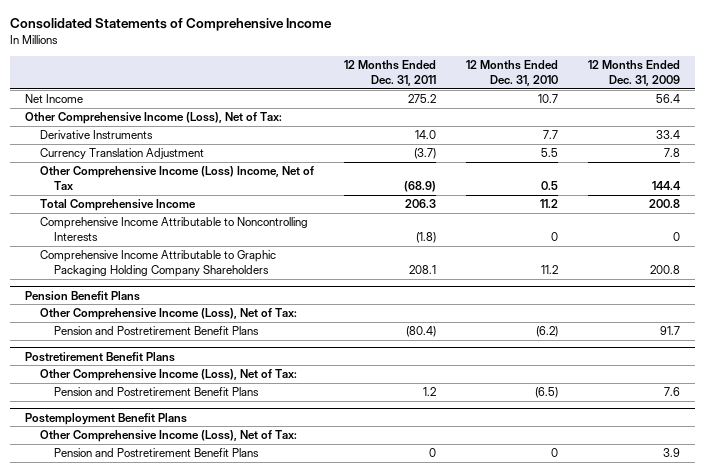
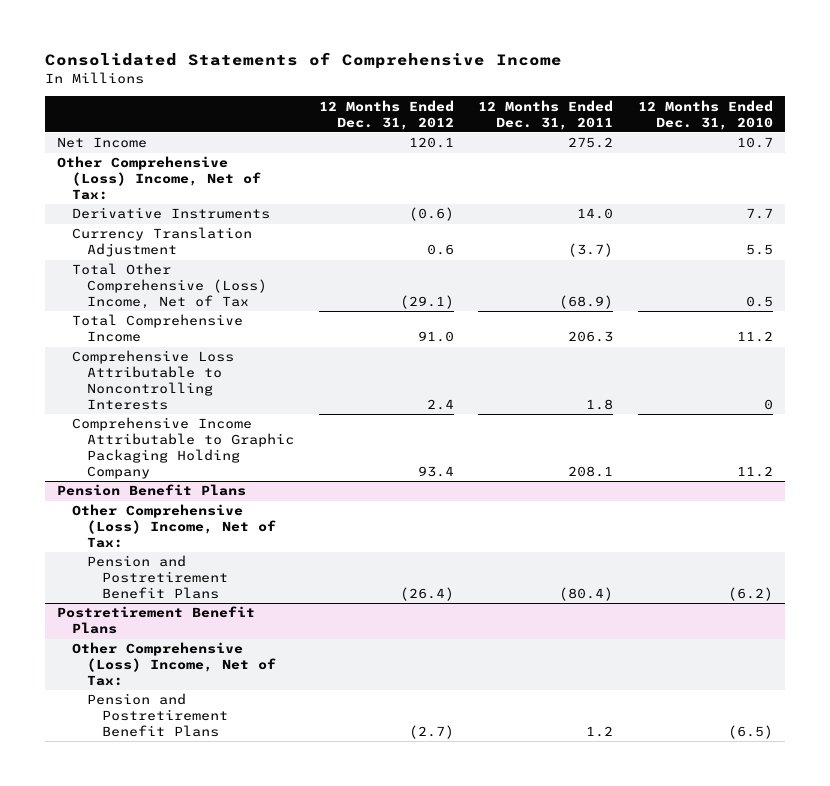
[588,60,681,87] 12 Months Ended Dec. 31, 2009 -> none
none -> [318,99,454,130] 12 Months Ended Dec. 31, 2012
[25,112,283,125] Other Comprehensive Income (Loss), Net of Tax: -> [56,156,262,201] Other Comprehensive (Loss) Income, Net of Tax:
[39,166,314,191] Other Comprehensive Income (Loss) Income, Net of Tax -> [72,263,268,310] Total Other Comprehensive (Loss) Income, Net of Tax
[39,217,308,242] Comprehensive Income Attributable to Noncontrolling Interests -> [72,350,235,411] Comprehensive Loss Attributable to Noncontrolling Interests
[415,232,436,244] (1.8) -> [586,399,614,411] 1.8
[39,250,276,278] Comprehensive Income Attributable to Graphic Packaging Holding Company Shareholders -> [72,417,295,480] Comprehensive Income Attributable to Graphic Packaging Holding Company
[39,308,297,321] Other Comprehensive Income (Loss), Net of Tax: -> [72,504,277,549] Other Comprehensive (Loss) Income, Net of Tax:
[39,369,297,382] Other Comprehensive Income (Loss), Net of Tax: -> [72,642,277,687] Other Comprehensive (Loss) Income, Net of Tax:
[25,412,188,425] Postemployment Benefit Plans -> none
[39,430,297,443] Other Comprehensive Income (Loss), Net of Tax: -> none
[54,448,260,458] Pension and Postretirement Benefit Plans -> none

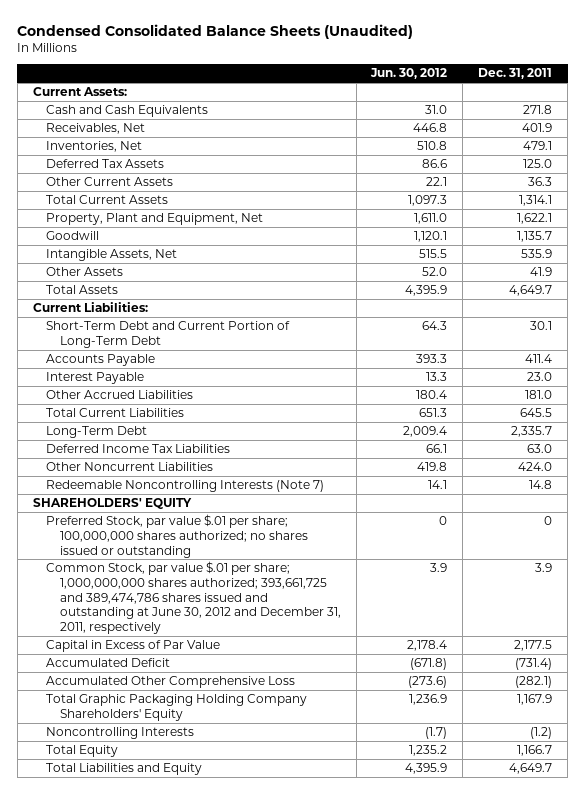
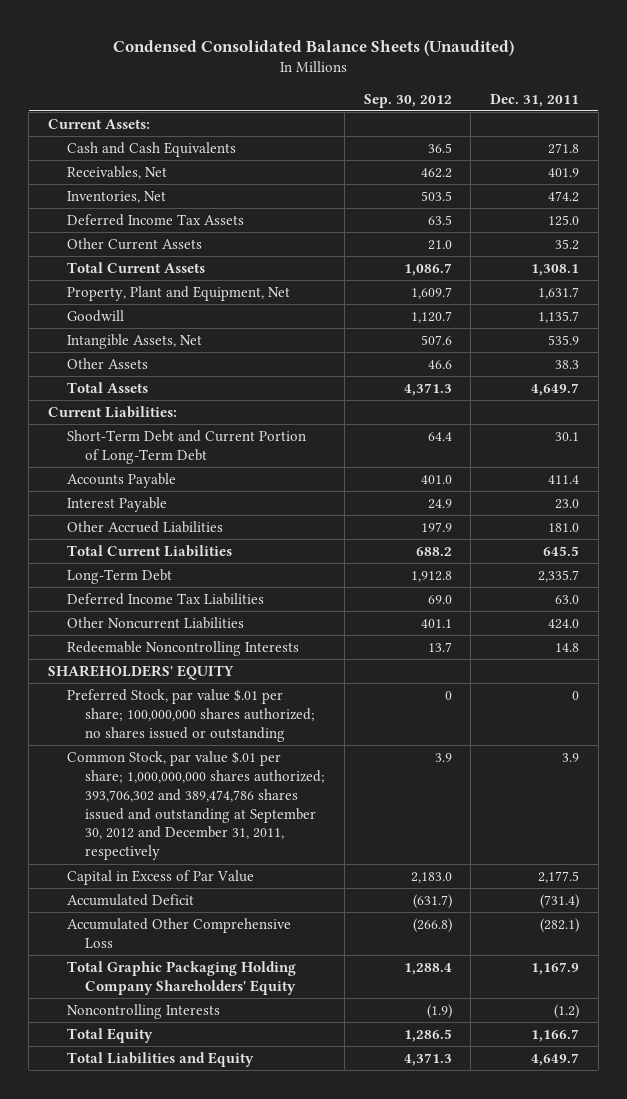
[370,68,448,80] Jun. 30, 2012 -> none
none -> [363,93,452,108] Sep. 30, 2012
[523,141,553,151] 479.1 -> [548,190,580,202] 474.2
[46,159,165,169] Deferred Tax Assets -> [66,213,244,226] Deferred Income Tax Assets
[528,177,553,187] 36.3 -> [555,238,580,250] 35.2
[519,195,553,207] 1,314.1 -> [531,263,580,276] 1,308.1
[517,213,553,225] 1,622.1 -> [538,286,580,299] 1,631.7
[530,267,553,277] 41.9 -> [555,359,580,369] 38.3
[46,480,325,493] Redeemable Noncontrolling Interests (Note 7) -> [66,640,299,656] Redeemable Noncontrolling Interests
[46,561,341,634] Common Stock, par value $.01 per share; 1,000,000,000 shares authorized; 393,661,725 and 389,474,786 shares issued and outstanding at June 30, 2012 and December 31, 2011, respectively -> [66,750,325,861] Common Stock, par value $.01 per share; 1,000,000,000 shares authorized; 393,706,302 and 389,474,786 shares issued and outstanding at September 30, 2012 and December 31, 2011, respectively

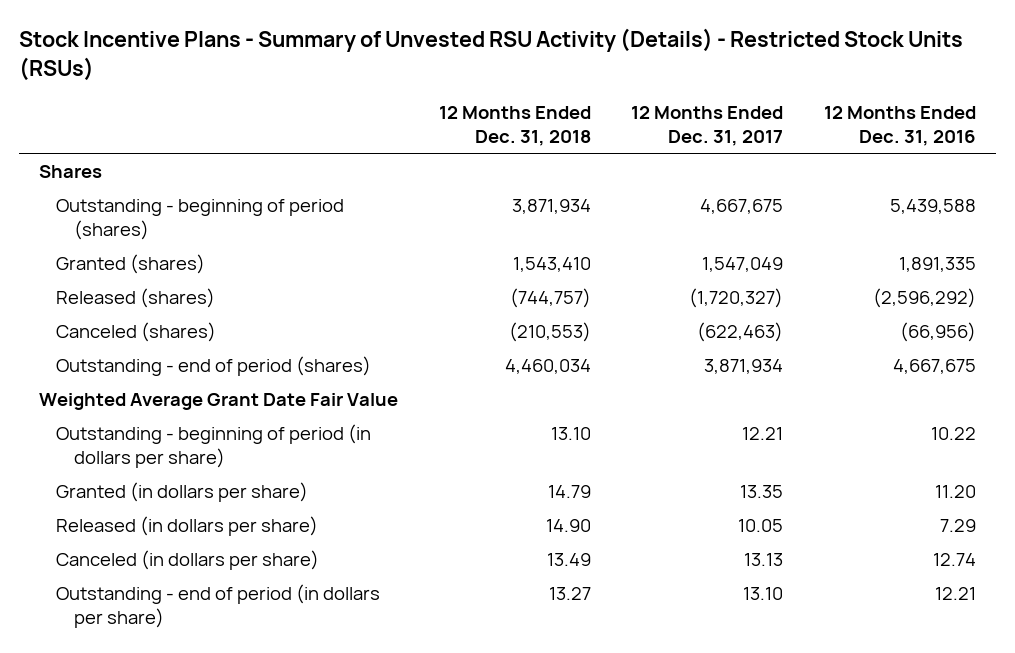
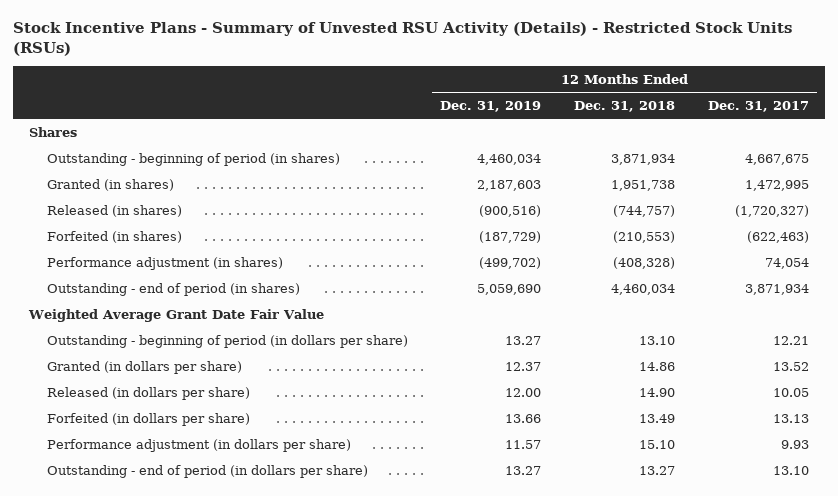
[823,105,976,146] 12 Months Ended Dec. 31, 2016 -> none
none -> [440,100,542,112] Dec. 31, 2019
[56,198,345,240] Outstanding - beginning of period (shares) -> [46,152,340,166] Outstanding - beginning of period (in shares)
[56,253,206,274] Granted (shares) -> [46,178,174,191] Granted (in shares)
[512,256,591,272] 1,543,410 -> [611,179,676,191] 1,951,738
[702,256,784,272] 1,547,049 -> [744,179,809,191] 1,472,995
[56,287,216,308] Released (shares) -> [46,204,182,217] Released (in shares)
[56,321,217,342] Canceled (shares) -> [46,230,182,243] Forfeited (in shares)
none -> [46,256,283,270] Performance adjustment (in shares)
[56,355,372,376] Outstanding - end of period (shares) -> [46,282,300,296] Outstanding - end of period (in shares)
[547,484,591,498] 14.79 -> [639,361,676,371] 14.86
[740,484,784,498] 13.35 -> [772,361,809,371] 13.52
[56,549,320,570] Canceled (in dollars per share) -> [46,412,250,426] Forfeited (in dollars per share)
none -> [46,438,351,452] Performance adjustment (in dollars per share)

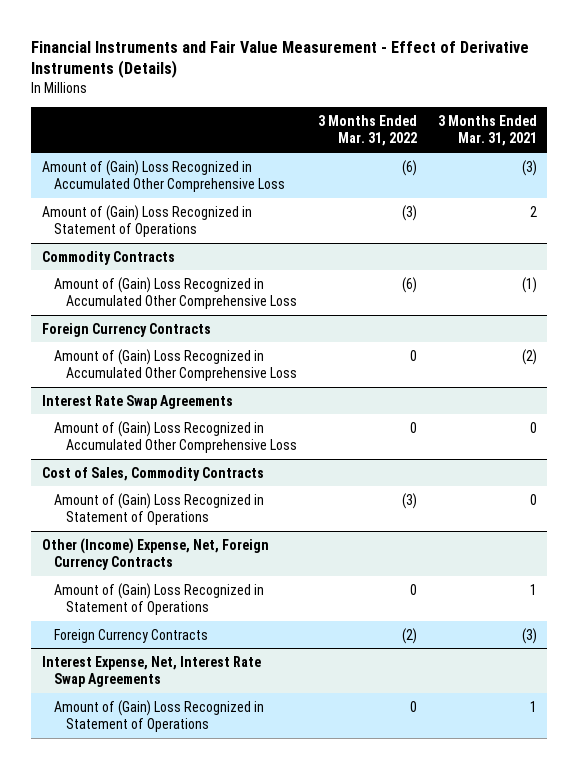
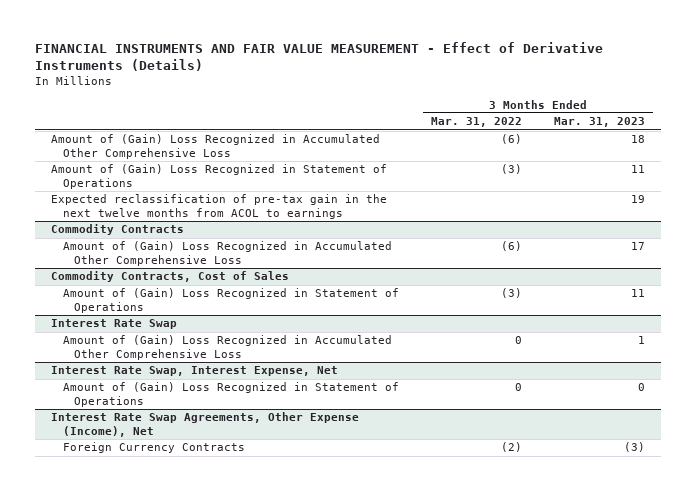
[31,40,530,79] Financial Instruments and Fair Value Measurement - Effect of Derivative Instruments (Details) -> [35,41,604,71] FINANCIAL INSTRUMENTS AND FAIR VALUE MEASUREMENT - Effect of Derivative Instruments (Details)
[437,114,537,147] 3 Months Ended Mar. 31, 2021 -> none
none -> [554,117,646,128] Mar. 31, 2023
none -> [51,194,388,219] Expected reclassification of pre-tax gain in the next twelve months from ACOL to earnings
[41,322,211,337] Foreign Currency Contracts -> none
[53,348,297,382] Amount of (Gain) Loss Recognized in Accumulated Other Comprehensive Loss -> none
[41,394,233,409] Interest Rate Swap Agreements -> none
[53,420,297,454] Amount of (Gain) Loss Recognized in Accumulated Other Comprehensive Loss -> none
[41,466,264,481] Cost of Sales, Commodity Contracts -> [51,271,290,283] Commodity Contracts, Cost of Sales
[41,537,269,571] Other (Income) Expense, Net, Foreign Currency Contracts -> none
none -> [51,319,178,330] Interest Rate Swap
none -> [62,335,392,360] Amount of (Gain) Loss Recognized in Accumulated Other Comprehensive Loss
none -> [51,366,339,377] Interest Rate Swap, Interest Expense, Net
none -> [51,412,360,437] Interest Rate Swap Agreements, Other Expense (Income), Net
[41,655,261,688] Interest Expense, Net, Interest Rate Swap Agreements -> none
[53,699,264,733] Amount of (Gain) Loss Recognized in Statement of Operations -> none

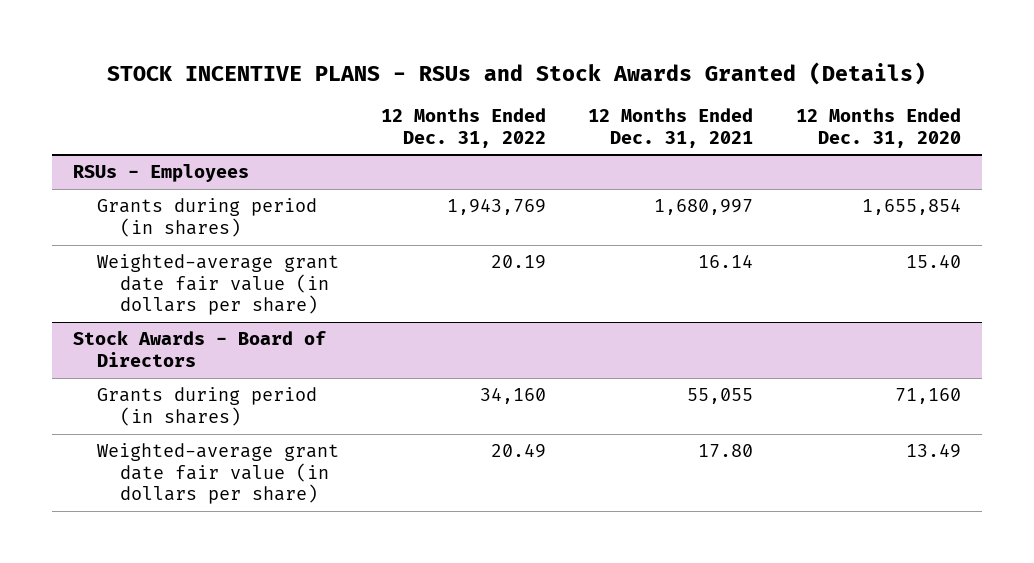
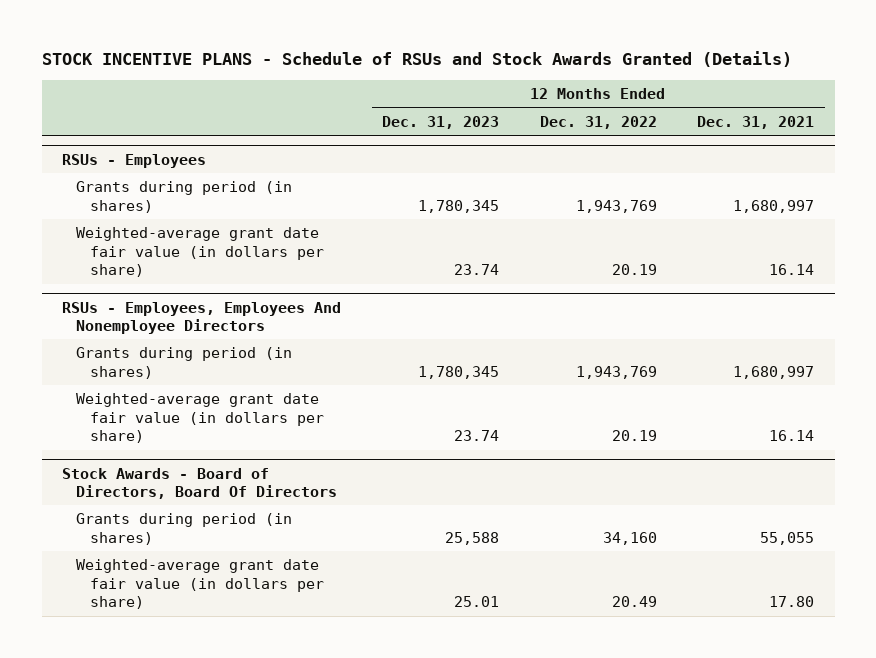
[107,61,927,85] STOCK INCENTIVE PLANS - RSUs and Stock Awards Granted (Details) -> [41,50,792,67] STOCK INCENTIVE PLANS - Schedule of RSUs and Stock Awards Granted (Details)
[795,108,961,148] 12 Months Ended Dec. 31, 2020 -> none
none -> [381,115,499,129] Dec. 31, 2023
none -> [62,301,342,334] RSUs - Employees, Employees And Nonemployee Directors
none -> [75,347,292,379] Grants during period (in shares)
none -> [75,393,324,444] Weighted-average grant date fair value (in dollars per share)
[73,330,327,367] Stock Awards - Board of Directors -> [62,467,337,499] Stock Awards - Board of Directors, Board Of Directors

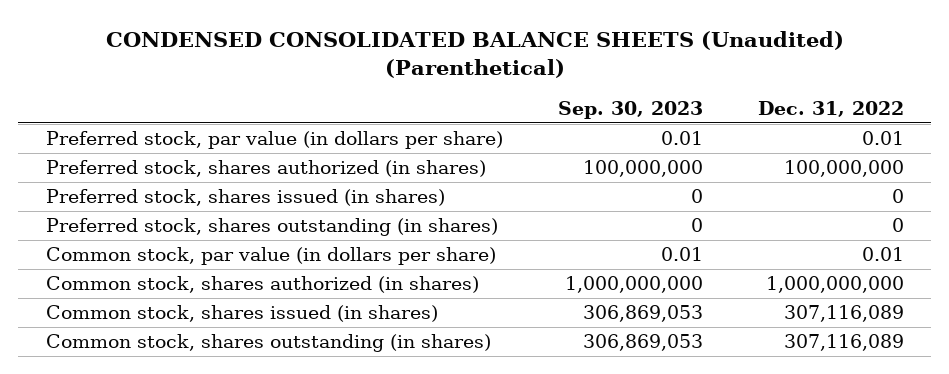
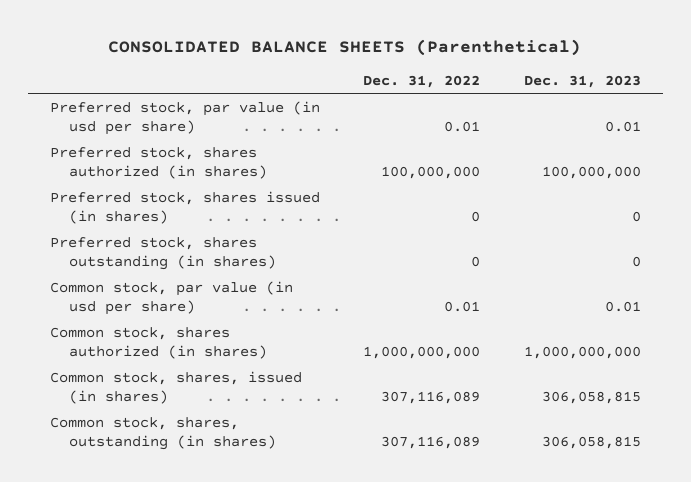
[105,30,844,79] CONDENSED CONSOLIDATED BALANCE SHEETS (Unaudited) (Parenthetical) -> [108,38,582,56] CONSOLIDATED BALANCE SHEETS (Parenthetical)
[557,100,703,119] Sep. 30, 2023 -> none
none -> [524,75,642,89] Dec. 31, 2023
[45,131,503,150] Preferred stock, par value (in dollars per share) -> [49,100,320,136] Preferred stock, par value (in usd per share)
[45,247,496,266] Common stock, par value (in dollars per share) -> [49,280,293,316] Common stock, par value (in usd per share)
[45,305,438,323] Common stock, shares issued (in shares) -> [49,370,302,405] Common stock, shares, issued (in shares)
[45,334,491,353] Common stock, shares outstanding (in shares) -> [49,416,277,451] Common stock, shares, outstanding (in shares)

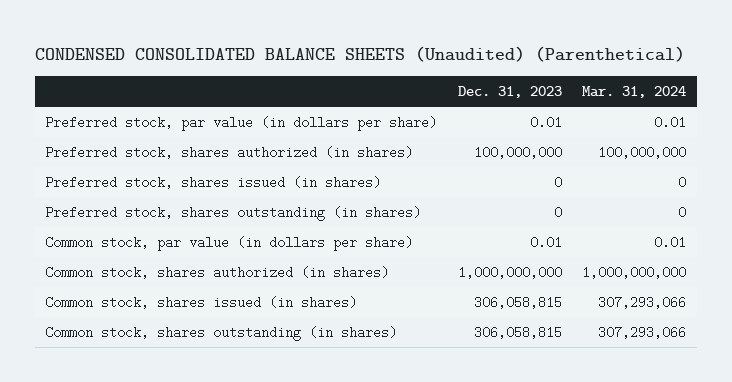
[108,38,582,56] CONSOLIDATED BALANCE SHEETS (Parenthetical) -> [35,46,686,63] CONDENSED CONSOLIDATED BALANCE SHEETS (Unaudited) (Parenthetical)
[363,75,481,89] Dec. 31, 2022 -> none
none -> [582,86,687,99] Mar. 31, 2024
[49,100,320,136] Preferred stock, par value (in usd per share) -> [45,115,438,131] Preferred stock, par value (in dollars per share)
[49,280,293,316] Common stock, par value (in usd per share) -> [45,235,414,251] Common stock, par value (in dollars per share)
[49,370,302,405] Common stock, shares, issued (in shares) -> [45,295,358,309] Common stock, shares issued (in shares)
[49,416,277,451] Common stock, shares, outstanding (in shares) -> [45,325,398,341] Common stock, shares outstanding (in shares)

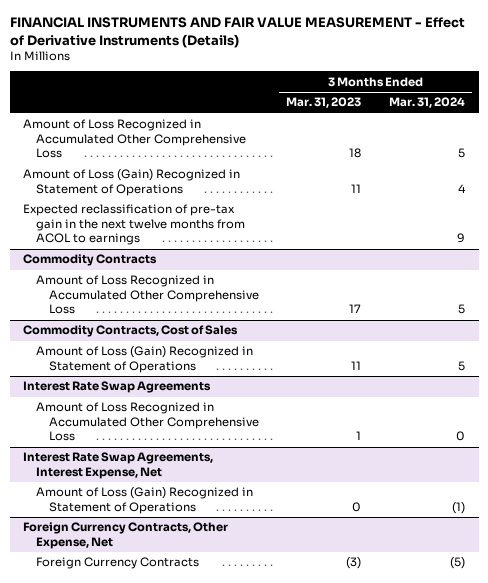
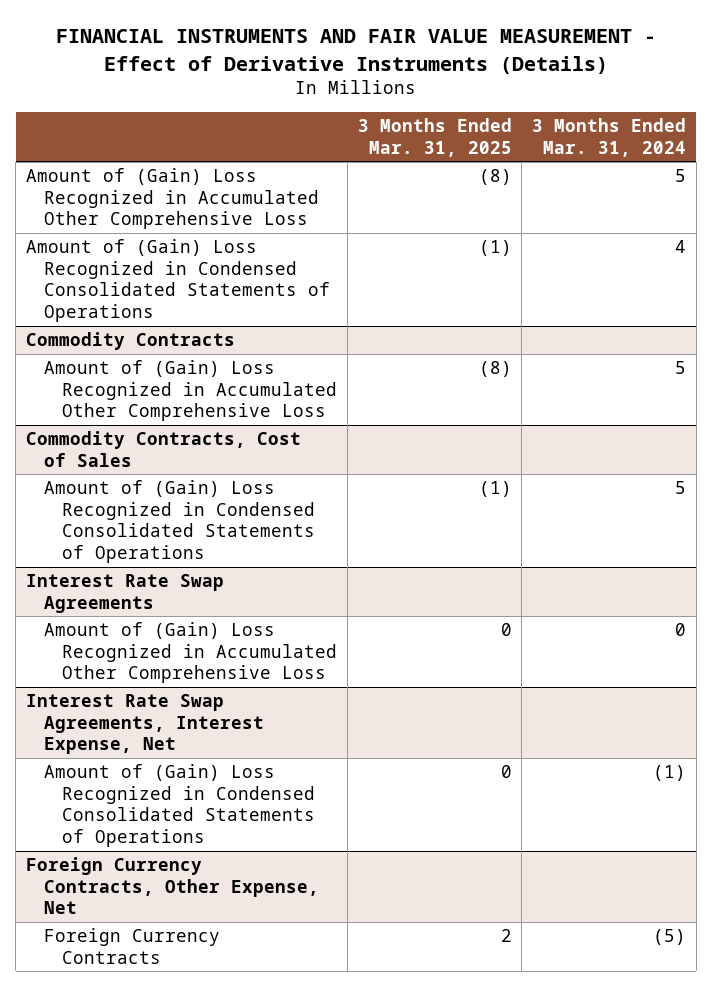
[286,97,362,109] Mar. 31, 2023 -> none
none -> [357,118,512,157] 3 Months Ended Mar. 31, 2025
[23,204,246,246] Expected reclassification of pre-tax gain in the next twelve months from ACOL to earnings -> none
[23,119,247,159] Amount of Loss Recognized in Accumulated Other Comprehensive Loss -> [26,168,320,230] Amount of (Gain) Loss Recognized in Accumulated Other Comprehensive Loss
[23,169,241,196] Amount of Loss (Gain) Recognized in Statement of Operations -> [26,239,331,322] Amount of (Gain) Loss Recognized in Condensed Consolidated Statements of Operations
[36,275,259,315] Amount of Loss Recognized in Accumulated Other Comprehensive Loss -> [44,360,338,422] Amount of (Gain) Loss Recognized in Accumulated Other Comprehensive Loss
[36,346,254,373] Amount of Loss (Gain) Recognized in Statement of Operations -> [44,480,316,563] Amount of (Gain) Loss Recognized in Condensed Consolidated Statements of Operations
[36,402,259,442] Amount of Loss Recognized in Accumulated Other Comprehensive Loss -> [44,622,338,684] Amount of (Gain) Loss Recognized in Accumulated Other Comprehensive Loss
[36,487,254,514] Amount of Loss (Gain) Recognized in Statement of Operations -> [44,764,316,847] Amount of (Gain) Loss Recognized in Condensed Consolidated Statements of Operations

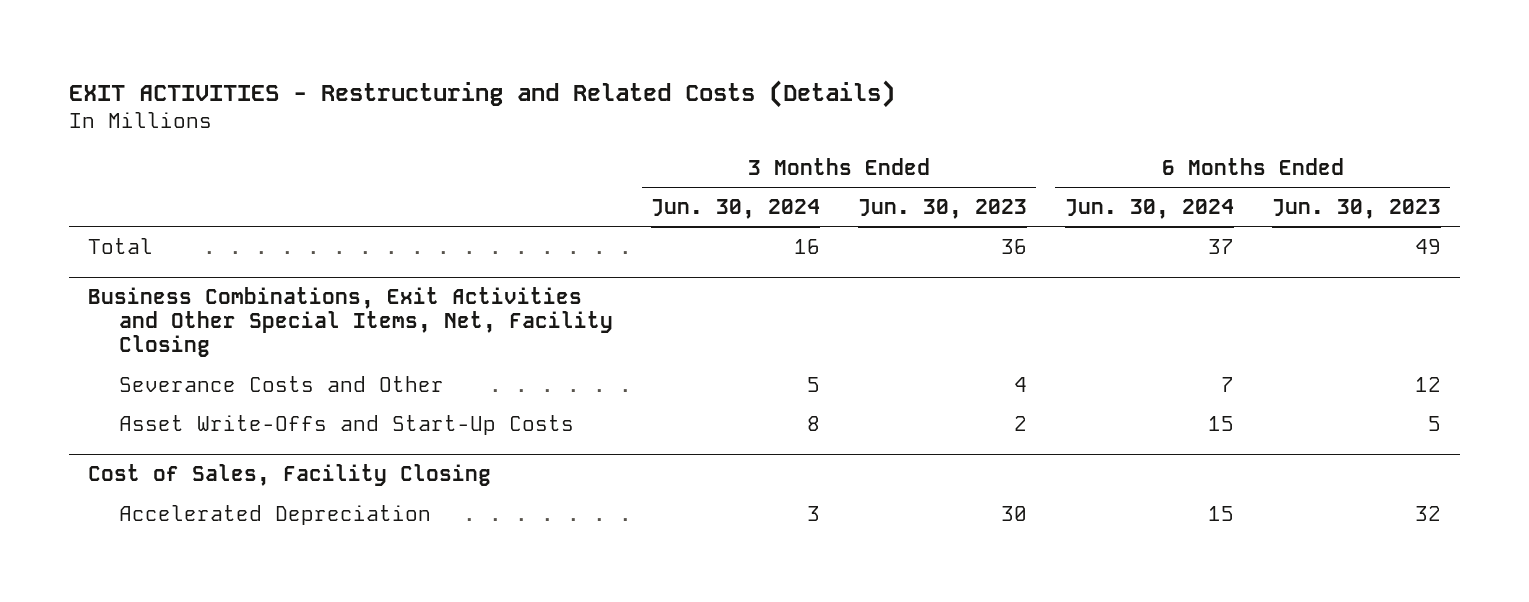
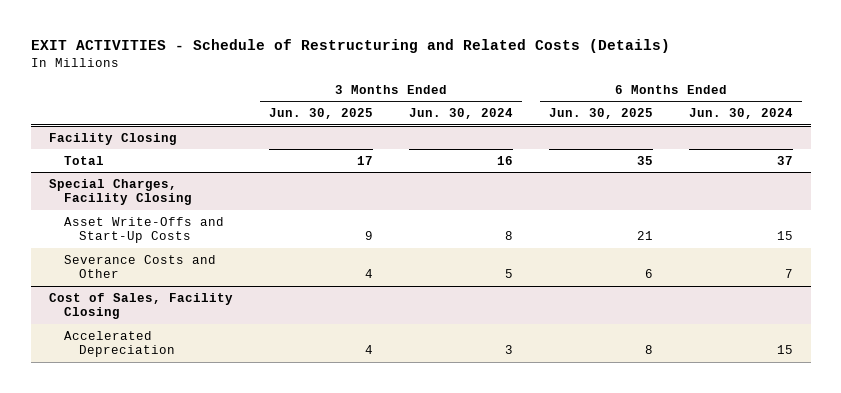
[69,79,896,108] EXIT ACTIVITIES - Restructuring and Related Costs (Details) -> [30,38,670,53] EXIT ACTIVITIES - Schedule of Restructuring and Related Costs (Details)
[858,198,1028,219] Jun. 30, 2023 -> none
[1271,198,1441,219] Jun. 30, 2023 -> none
none -> [268,108,373,120] Jun. 30, 2025
none -> [548,108,653,120] Jun. 30, 2025
none -> [48,132,177,145] Facility Closing
[88,287,614,358] Business Combinations, Exit Activities and Other Special Items, Net, Facility Closing -> none
[119,375,445,392] Severance Costs and Other -> none
none -> [48,178,192,206] Special Charges, Facility Closing
none -> [63,254,216,279] Severance Costs and Other

